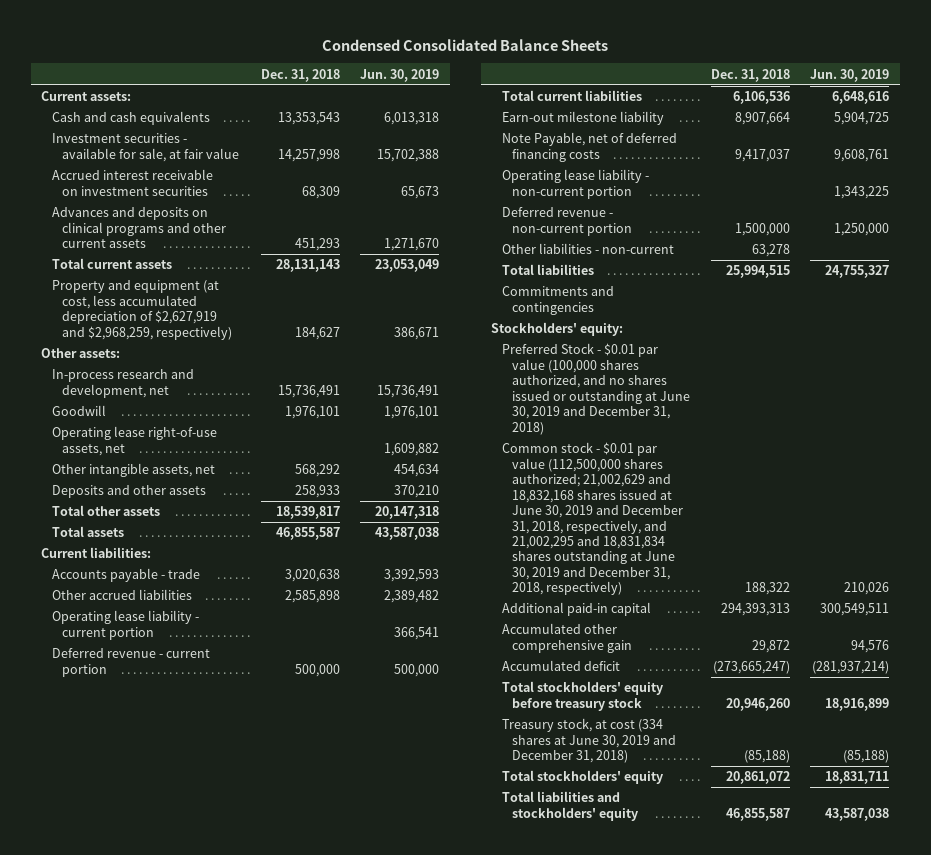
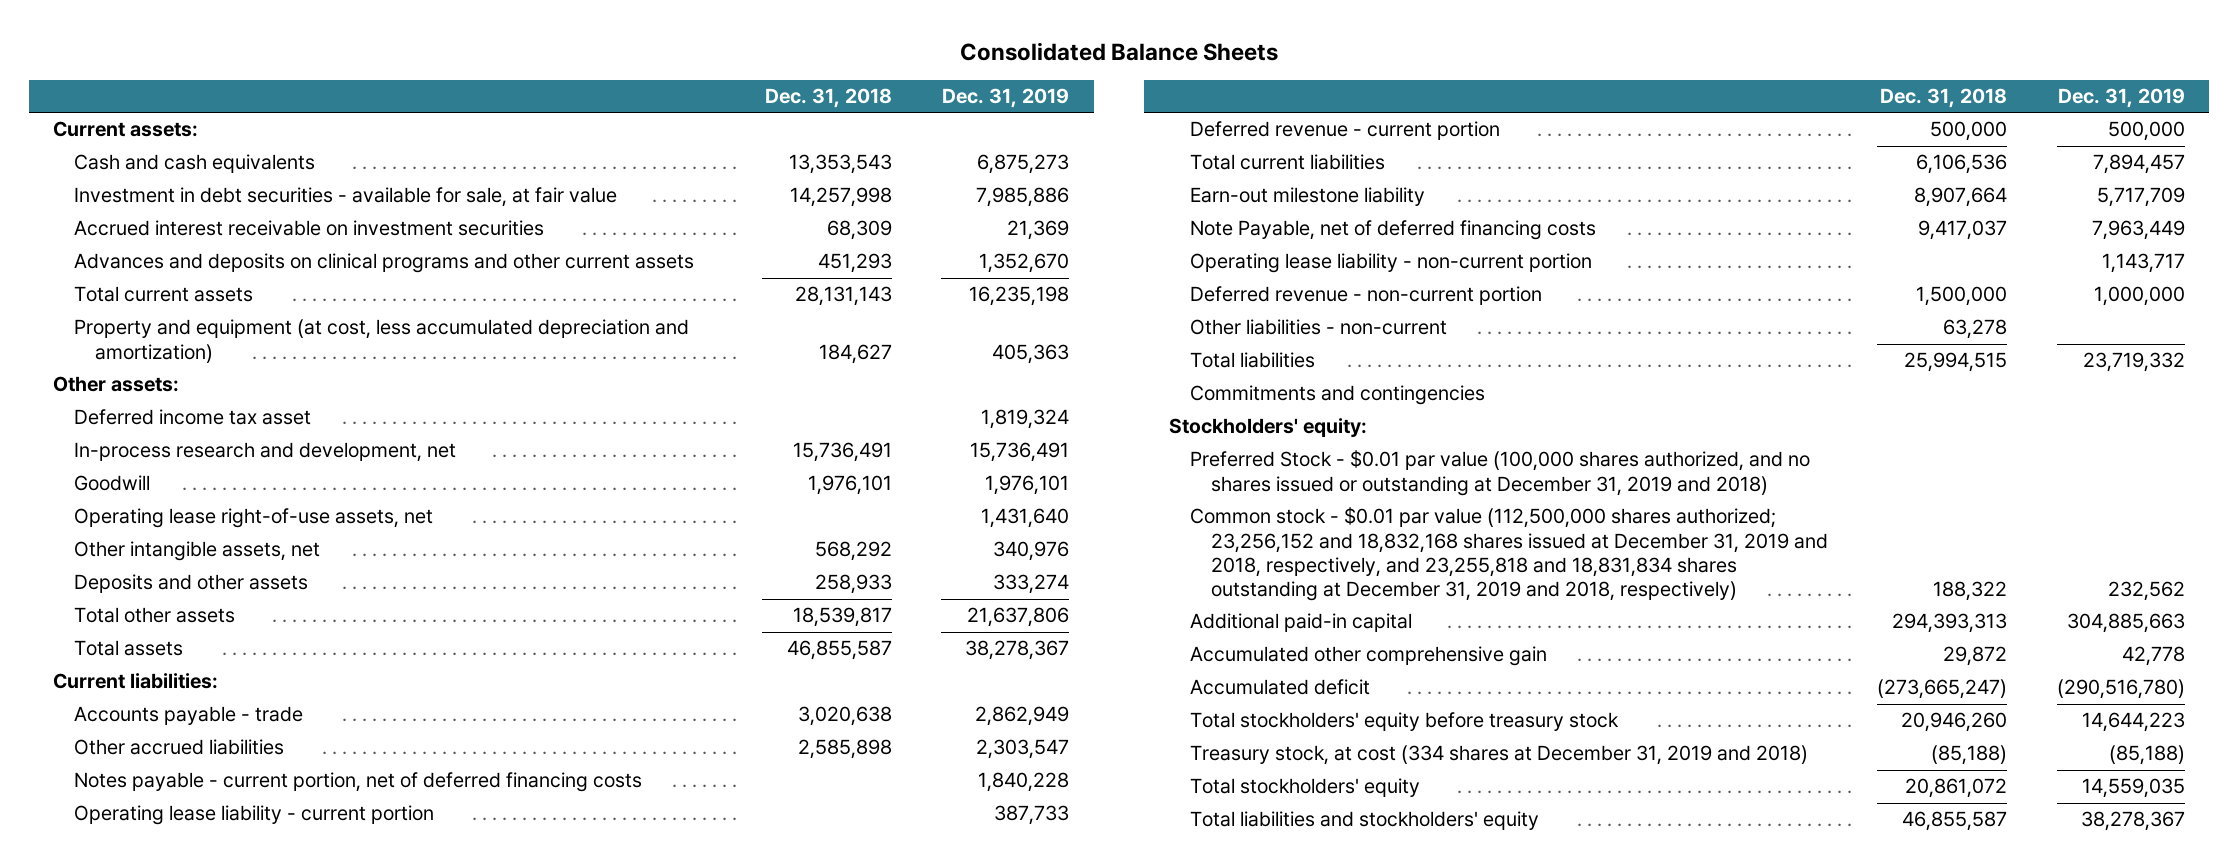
[322,38,609,51] Condensed Consolidated Balance Sheets -> [959,41,1278,61] Consolidated Balance Sheets
[360,68,440,82] Jun. 30, 2019 -> none
none -> [942,88,1070,109] Dec. 31, 2019
[51,133,240,162] Investment securities - available for sale, at fair value -> [74,187,618,208] Investment in debt securities - available for sale, at fair value
[51,280,233,340] Property and equipment (at cost, less accumulated depreciation of $2,627,919 and $2,968,259, respectively) -> [74,319,690,363] Property and equipment (at cost, less accumulated depreciation and amortization)
none -> [74,409,312,426] Deferred income tax asset
none -> [74,772,643,793] Notes payable - current portion, net of deferred financing costs
[501,343,691,435] Preferred Stock - $0.01 par value (100,000 shares authorized, and no shares issued or outstanding at June 30, 2019 and December 31, 2018) -> [1189,450,1810,496] Preferred Stock - $0.01 par value (100,000 shares authorized, and no shares issued or outstanding at December 31, 2019 and 2018)
[501,442,684,596] Common stock - $0.01 par value (112,500,000 shares authorized; 21,002,629 and 18,832,168 shares issued at June 30, 2019 and December 31, 2018, respectively, and 21,002,295 and 18,831,834 shares outstanding at June 30, 2019 and December 31, 2018, respectively) -> [1189,507,1828,602] Common stock - $0.01 par value (112,500,000 shares authorized; 23,256,152 and 18,832,168 shares issued at December 31, 2019 and 2018, respectively, and 23,255,818 and 18,831,834 shares outstanding at December 31, 2019 and 2018, respectively)
[501,718,677,764] Treasury stock, at cost (334 shares at June 30, 2019 and December 31, 2018) -> [1189,745,1808,766] Treasury stock, at cost (334 shares at December 31, 2019 and 2018)

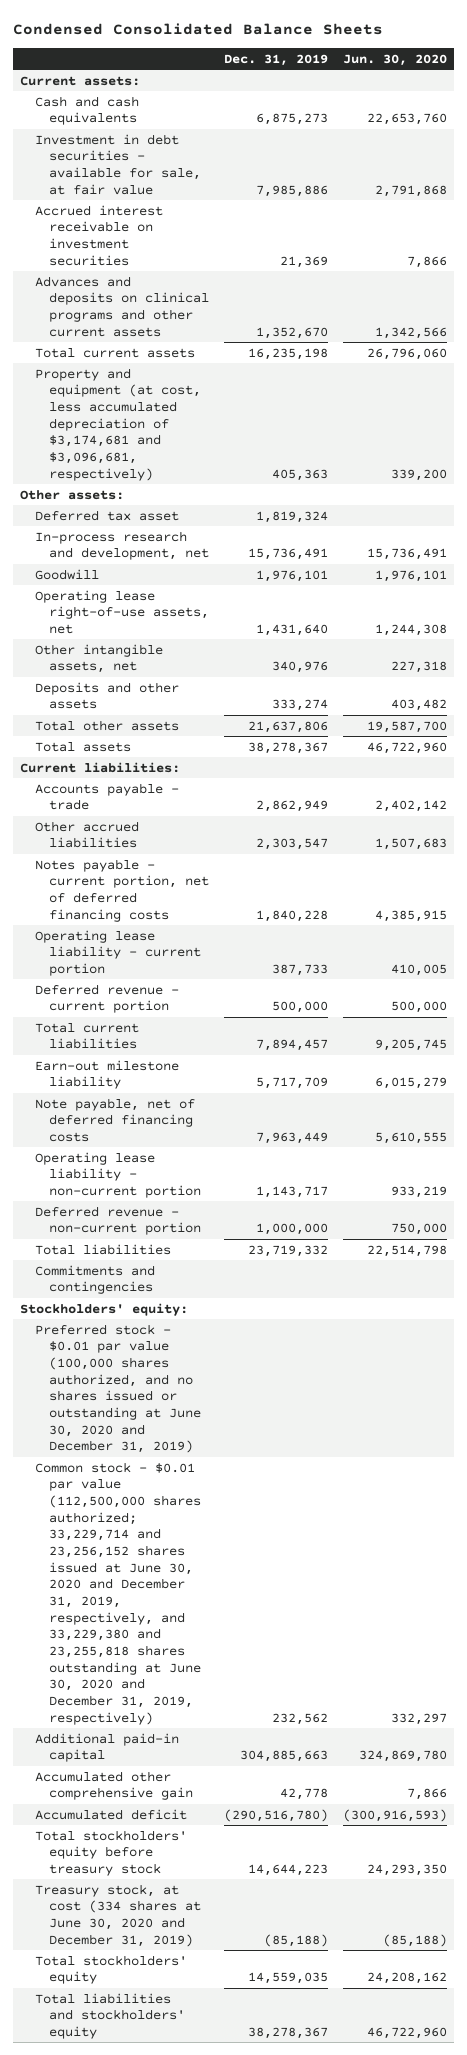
[959,41,1278,61] Consolidated Balance Sheets -> [12,23,383,36] Condensed Consolidated Balance Sheets
[764,88,892,109] Dec. 31, 2018 -> none
none -> [342,53,447,66] Jun. 30, 2020
[74,319,690,363] Property and equipment (at cost, less accumulated depreciation and amortization) -> [34,367,202,481] Property and equipment (at cost, less accumulated depreciation of $3,174,681 and $3,096,681, respectively)
[74,409,312,426] Deferred income tax asset -> [34,509,179,521] Deferred tax asset
[1189,220,1596,241] Note Payable, net of deferred financing costs -> [34,1097,195,1142] Note payable, net of deferred financing costs
[1189,319,1447,336] Other liabilities - non-current -> none
[1189,450,1810,496] Preferred Stock - $0.01 par value (100,000 shares authorized, and no shares issued or outstanding at December 31, 2019 and 2018) -> [34,1323,202,1454] Preferred stock - $0.01 par value (100,000 shares authorized, and no shares issued or outstanding at June 30, 2020 and December 31, 2019)
[1189,507,1828,602] Common stock - $0.01 par value (112,500,000 shares authorized; 23,256,152 and 18,832,168 shares issued at December 31, 2019 and 2018, respectively, and 23,255,818 and 18,831,834 shares outstanding at December 31, 2019 and 2018, respectively) -> [34,1461,202,1725] Common stock - $0.01 par value (112,500,000 shares authorized; 33,229,714 and 23,256,152 shares issued at June 30, 2020 and December 31, 2019, respectively, and 33,229,380 and 23,255,818 shares outstanding at June 30, 2020 and December 31, 2019, respectively)
[1189,745,1808,766] Treasury stock, at cost (334 shares at December 31, 2019 and 2018) -> [34,1883,202,1947] Treasury stock, at cost (334 shares at June 30, 2020 and December 31, 2019)

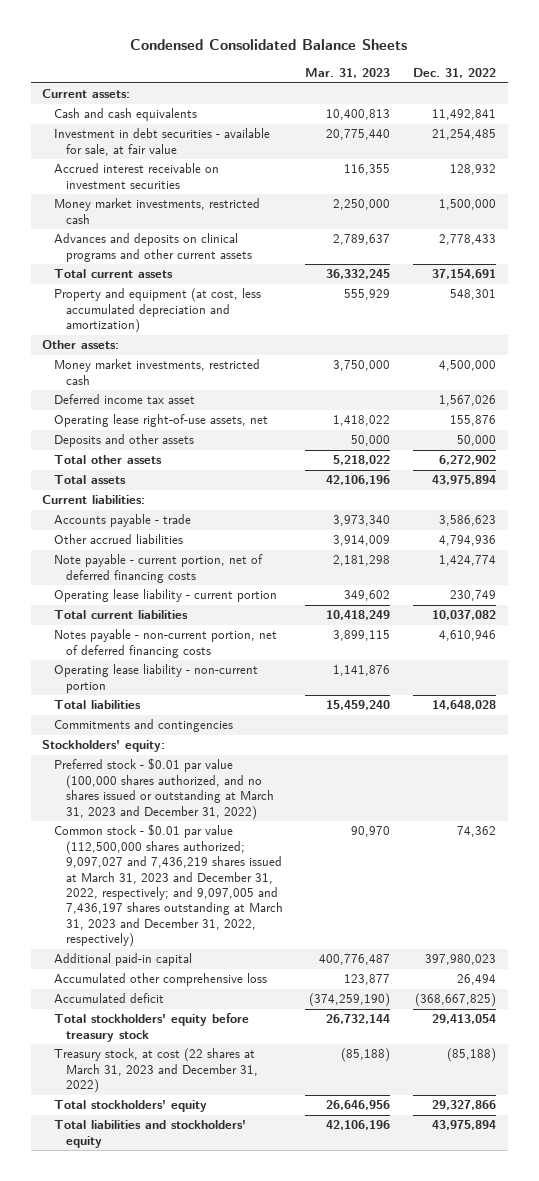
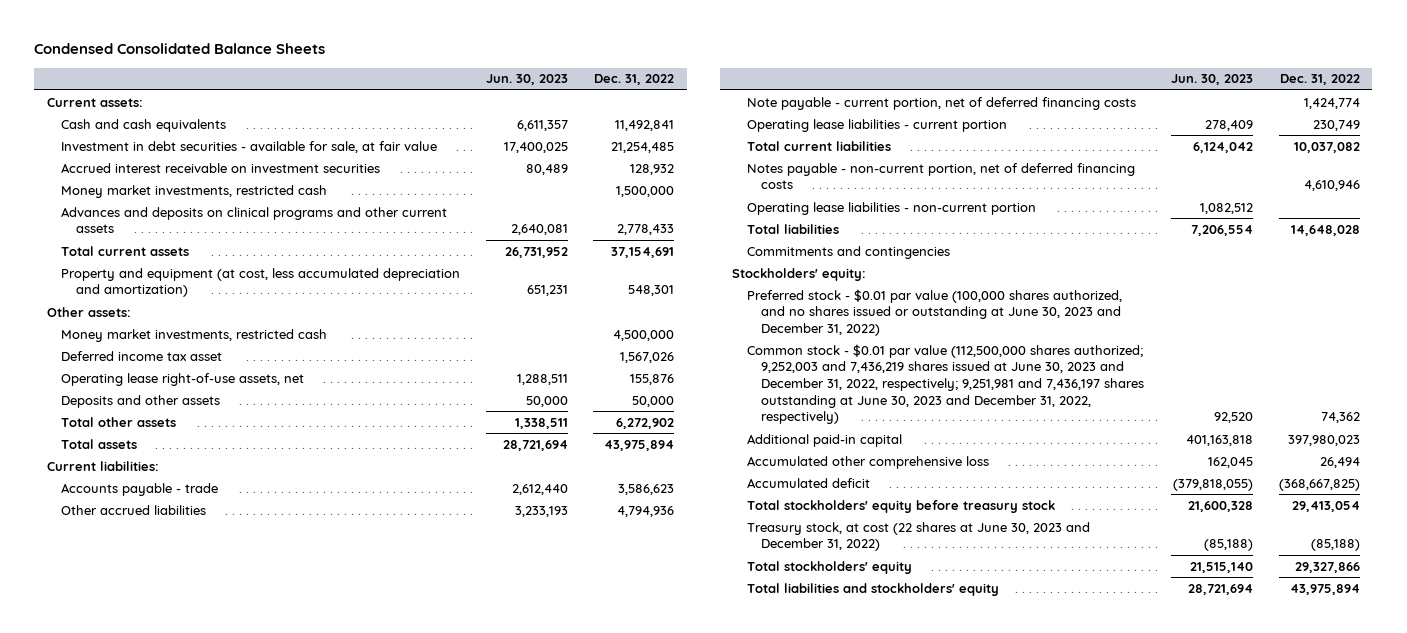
[305,68,391,79] Mar. 31, 2023 -> none
none -> [485,74,568,86] Jun. 30, 2023
[54,589,278,603] Operating lease liability - current portion -> [746,118,1007,132] Operating lease liabilities - current portion
[54,664,259,693] Operating lease liability - non-current portion -> [746,201,1036,215] Operating lease liabilities - non-current portion
[54,758,274,820] Preferred stock - $0.01 par value (100,000 shares authorized, and no shares issued or outstanding at March 31, 2023 and December 31, 2022) -> [746,288,1122,337] Preferred stock - $0.01 par value (100,000 shares authorized, and no shares issued or outstanding at June 30, 2023 and December 31, 2022)
[54,824,283,948] Common stock - $0.01 par value (112,500,000 shares authorized; 9,097,027 and 7,436,219 shares issued at March 31, 2023 and December 31, 2022, respectively; and 9,097,005 and 7,436,197 shares outstanding at March 31, 2023 and December 31, 2022, respectively) -> [746,343,1145,425] Common stock - $0.01 par value (112,500,000 shares authorized; 9,252,003 and 7,436,219 shares issued at June 30, 2023 and December 31, 2022, respectively; 9,251,981 and 7,436,197 shares outstanding at June 30, 2023 and December 31, 2022, respectively)
[54,1048,258,1094] Treasury stock, at cost (22 shares at March 31, 2023 and December 31, 2022) -> [746,521,1090,552] Treasury stock, at cost (22 shares at June 30, 2023 and December 31, 2022)

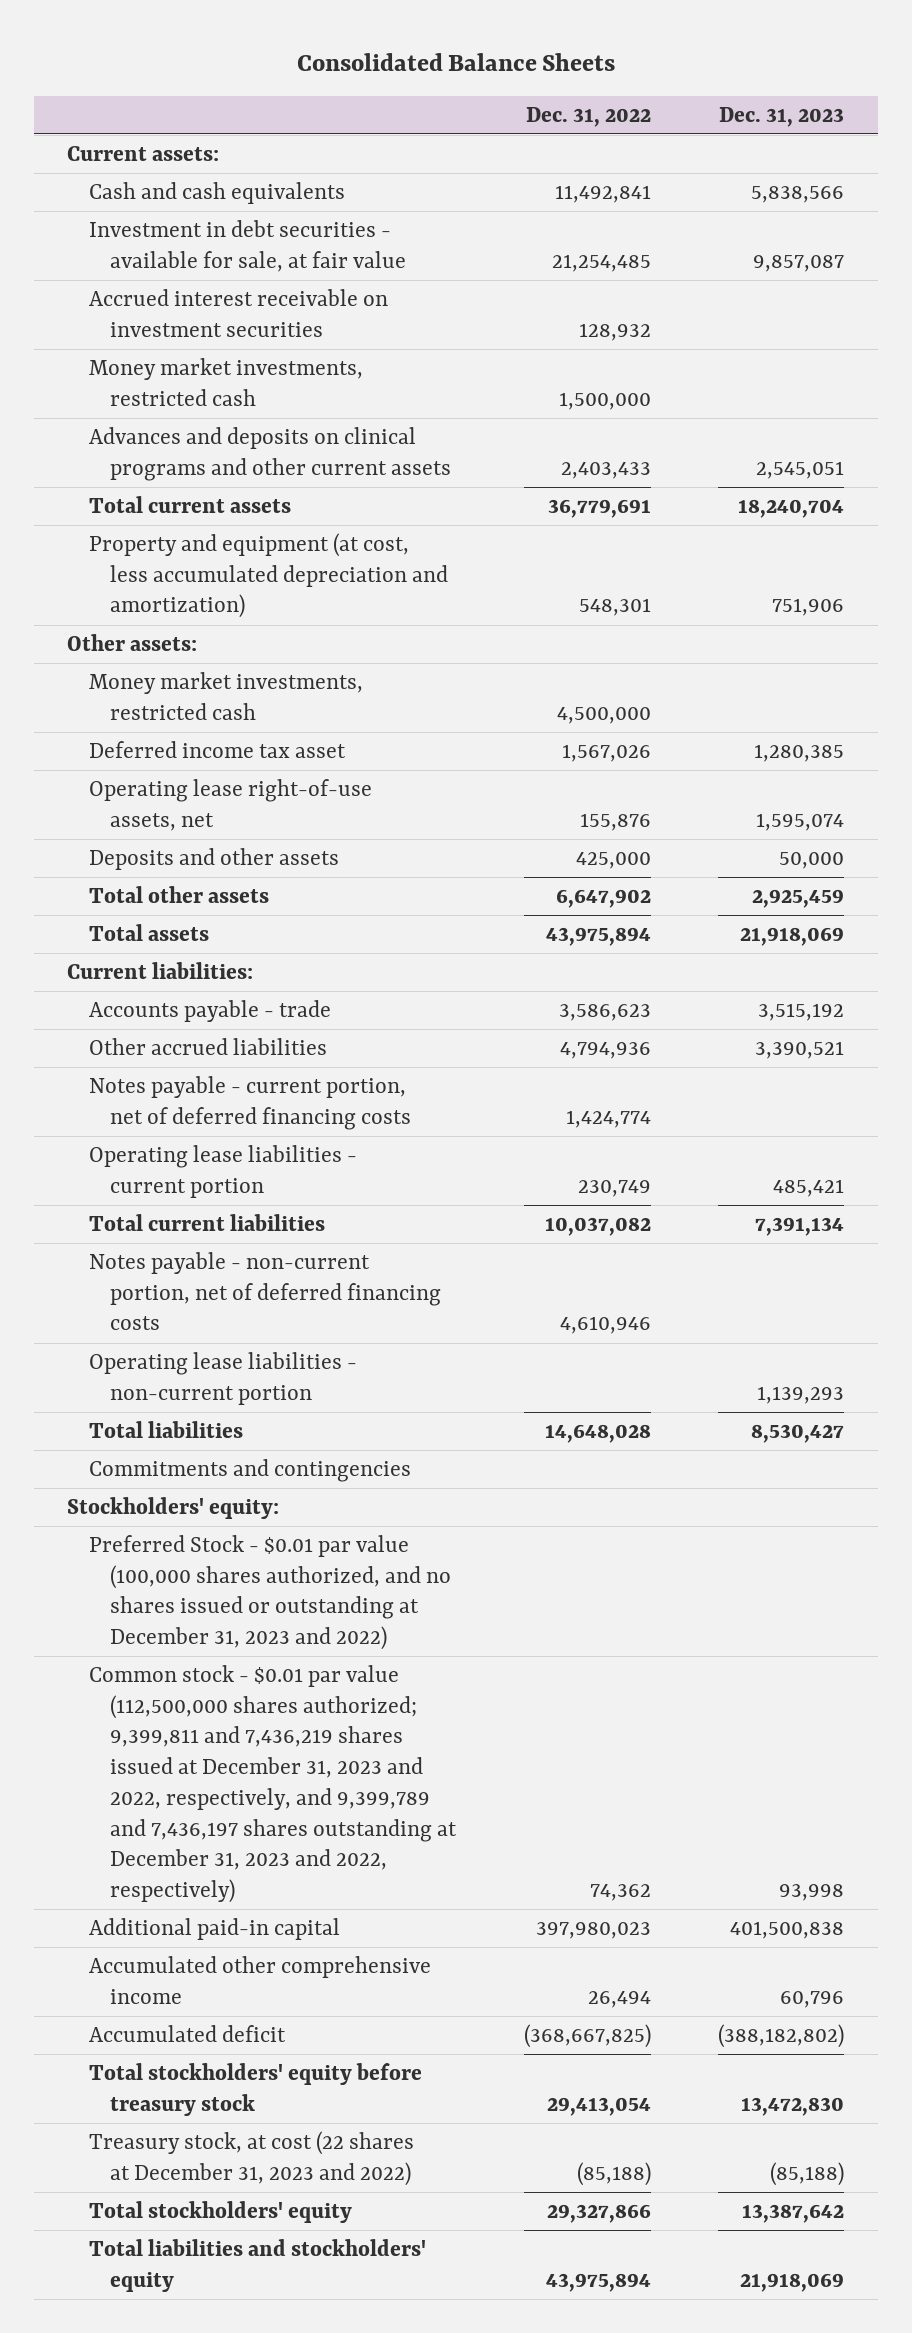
[34,43,326,55] Condensed Consolidated Balance Sheets -> [296,53,615,72] Consolidated Balance Sheets
[485,74,568,86] Jun. 30, 2023 -> none
none -> [719,106,845,127] Dec. 31, 2023
[617,224,675,236] 2,778,433 -> [560,461,651,479] 2,403,433
[611,246,675,258] 37,154,691 -> [547,499,651,519] 36,779,691
[632,395,675,407] 50,000 -> [575,852,651,870] 425,000
[616,417,675,429] 6,272,902 -> [555,889,651,909] 6,647,902
[746,96,1136,110] Note payable - current portion, net of deferred financing costs -> [88,1076,412,1130] Notes payable - current portion, net of deferred financing costs
[746,288,1122,337] Preferred stock - $0.01 par value (100,000 shares authorized, and no shares issued or outstanding at June 30, 2023 and December 31, 2022) -> [88,1535,452,1651] Preferred Stock - $0.01 par value (100,000 shares authorized, and no shares issued or outstanding at December 31, 2023 and 2022)
[746,343,1145,425] Common stock - $0.01 par value (112,500,000 shares authorized; 9,252,003 and 7,436,219 shares issued at June 30, 2023 and December 31, 2022, respectively; 9,251,981 and 7,436,197 shares outstanding at June 30, 2023 and December 31, 2022, respectively) -> [88,1665,458,1904] Common stock - $0.01 par value (112,500,000 shares authorized; 9,399,811 and 7,436,219 shares issued at December 31, 2023 and 2022, respectively, and 9,399,789 and 7,436,197 shares outstanding at December 31, 2023 and 2022, respectively)
[746,455,989,469] Accumulated other comprehensive loss -> [88,1956,431,2004] Accumulated other comprehensive income
[746,521,1090,552] Treasury stock, at cost (22 shares at June 30, 2023 and December 31, 2022) -> [88,2131,414,2186] Treasury stock, at cost (22 shares at December 31, 2023 and 2022)

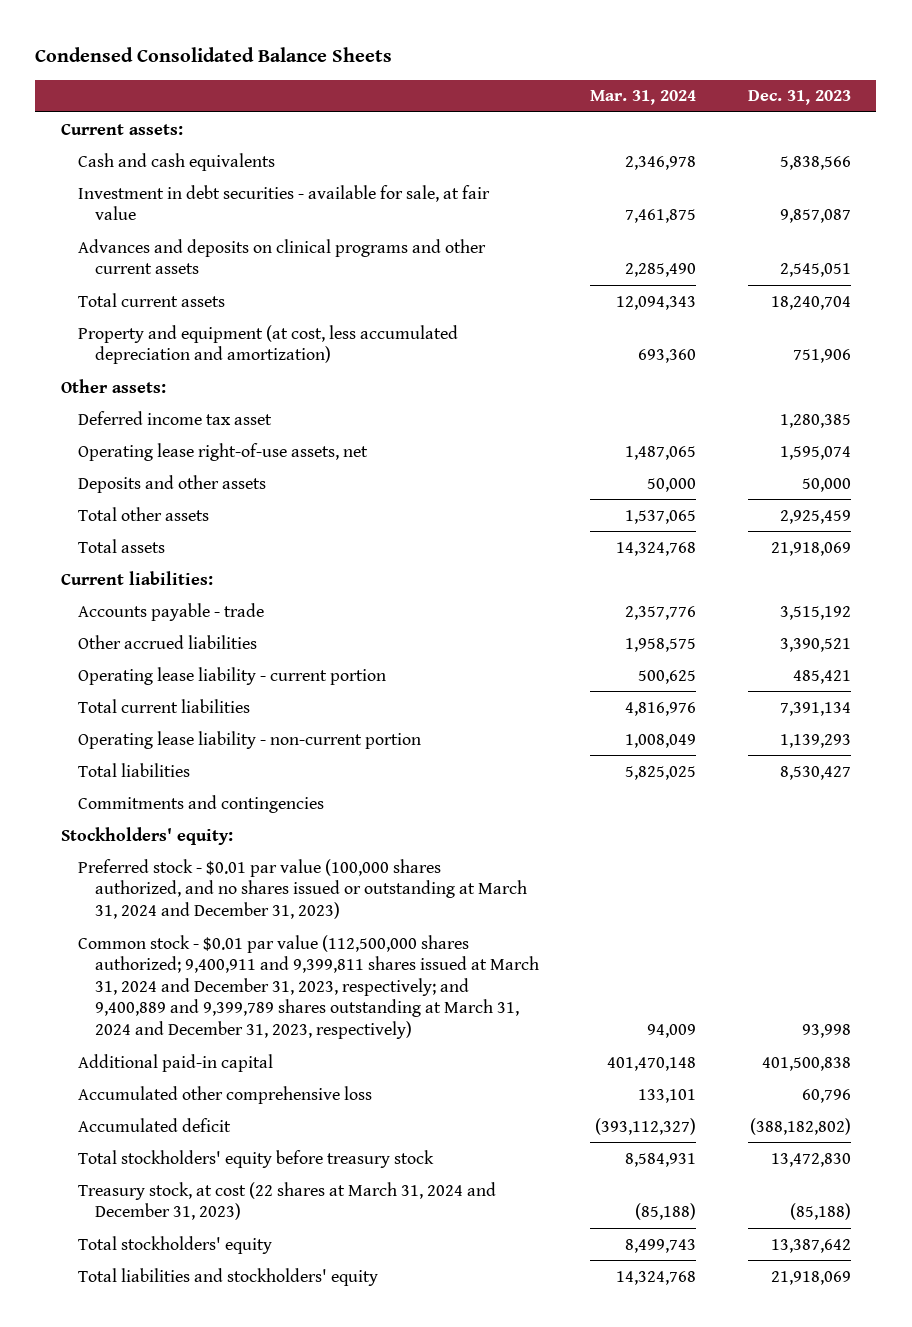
[296,53,615,72] Consolidated Balance Sheets -> [35,47,393,63] Condensed Consolidated Balance Sheets
[525,106,651,127] Dec. 31, 2022 -> none
none -> [590,90,697,106] Mar. 31, 2024
[88,289,388,337] Accrued interest receivable on investment securities -> none
[88,358,363,406] Money market investments, restricted cash -> none
[88,672,363,720] Money market investments, restricted cash -> none
[88,1076,412,1130] Notes payable - current portion, net of deferred financing costs -> none
[88,1145,357,1198] Operating lease liabilities - current portion -> [77,666,386,685] Operating lease liability - current portion
[88,1252,442,1331] Notes payable - non-current portion, net of deferred financing costs -> none
[88,1352,357,1405] Operating lease liabilities - non-current portion -> [77,730,421,749] Operating lease liability - non-current portion
[88,1535,452,1651] Preferred Stock - $0.01 par value (100,000 shares authorized, and no shares issued or outstanding at December 31, 2023 and 2022) -> [77,858,527,919] Preferred stock - $0.01 par value (100,000 shares authorized, and no shares issued or outstanding at March 31, 2024 and December 31, 2023)
[88,1665,458,1904] Common stock - $0.01 par value (112,500,000 shares authorized; 9,399,811 and 7,436,219 shares issued at December 31, 2023 and 2022, respectively, and 9,399,789 and 7,436,197 shares outstanding at December 31, 2023 and 2022, respectively) -> [77,934,539,1039] Common stock - $0.01 par value (112,500,000 shares authorized; 9,400,911 and 9,399,811 shares issued at March 31, 2024 and December 31, 2023, respectively; and 9,400,889 and 9,399,789 shares outstanding at March 31, 2024 and December 31, 2023, respectively)
[88,1956,431,2004] Accumulated other comprehensive income -> [77,1085,372,1104] Accumulated other comprehensive loss
[88,2131,414,2186] Treasury stock, at cost (22 shares at December 31, 2023 and 2022) -> [77,1181,496,1221] Treasury stock, at cost (22 shares at March 31, 2024 and December 31, 2023)

